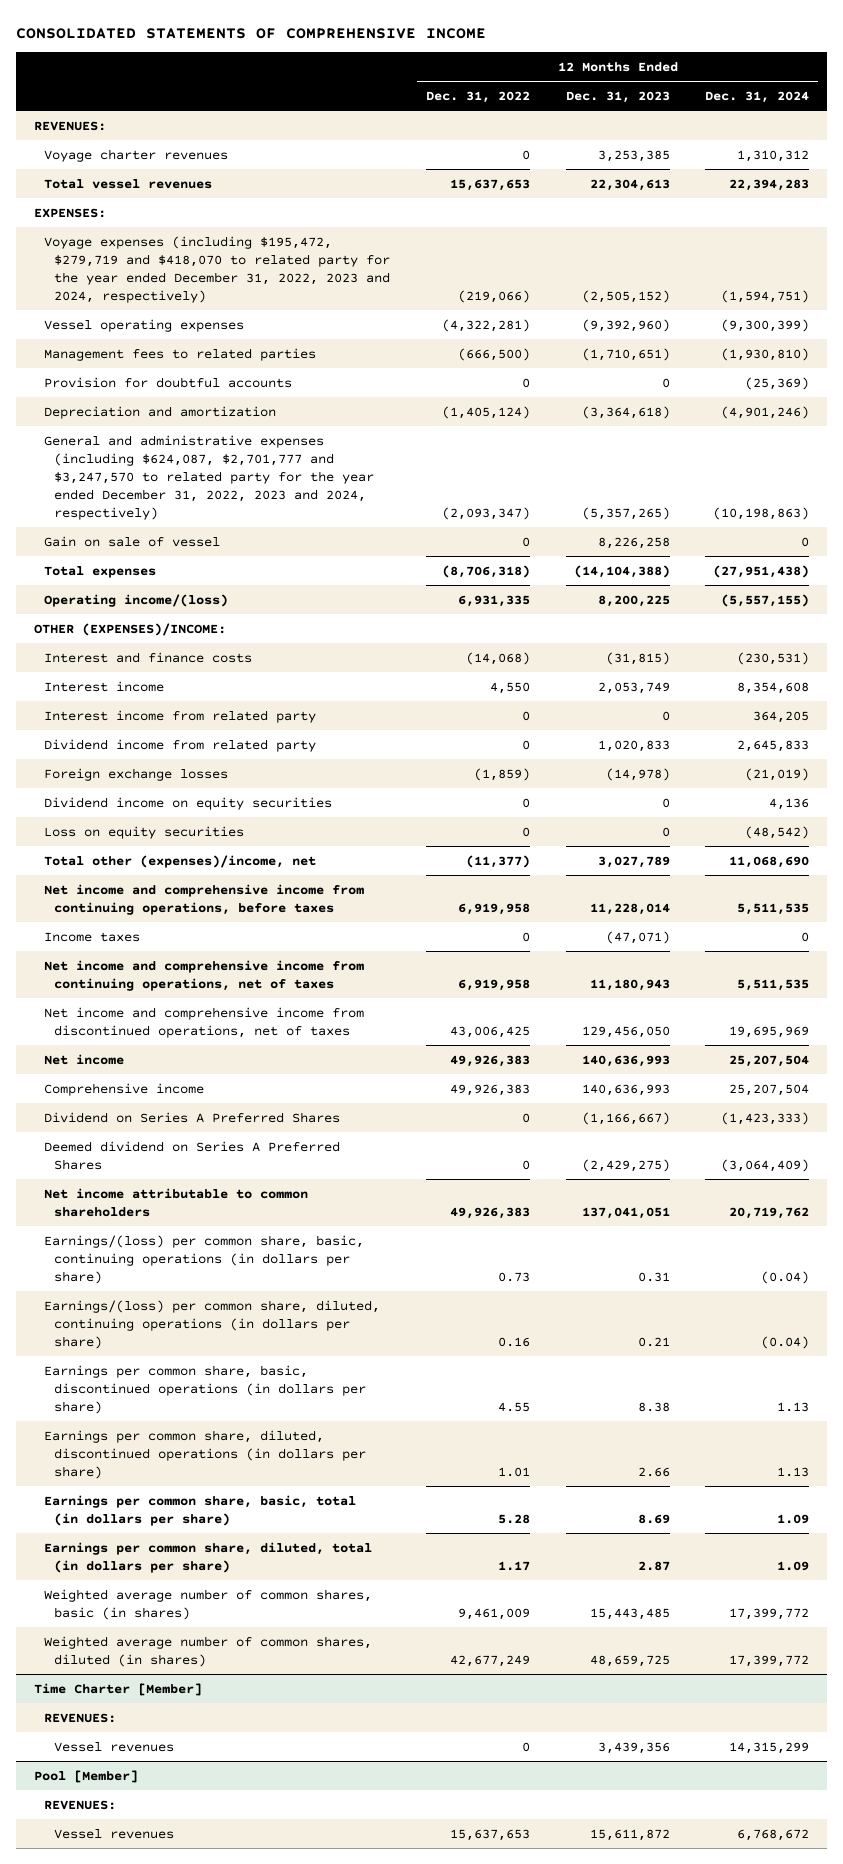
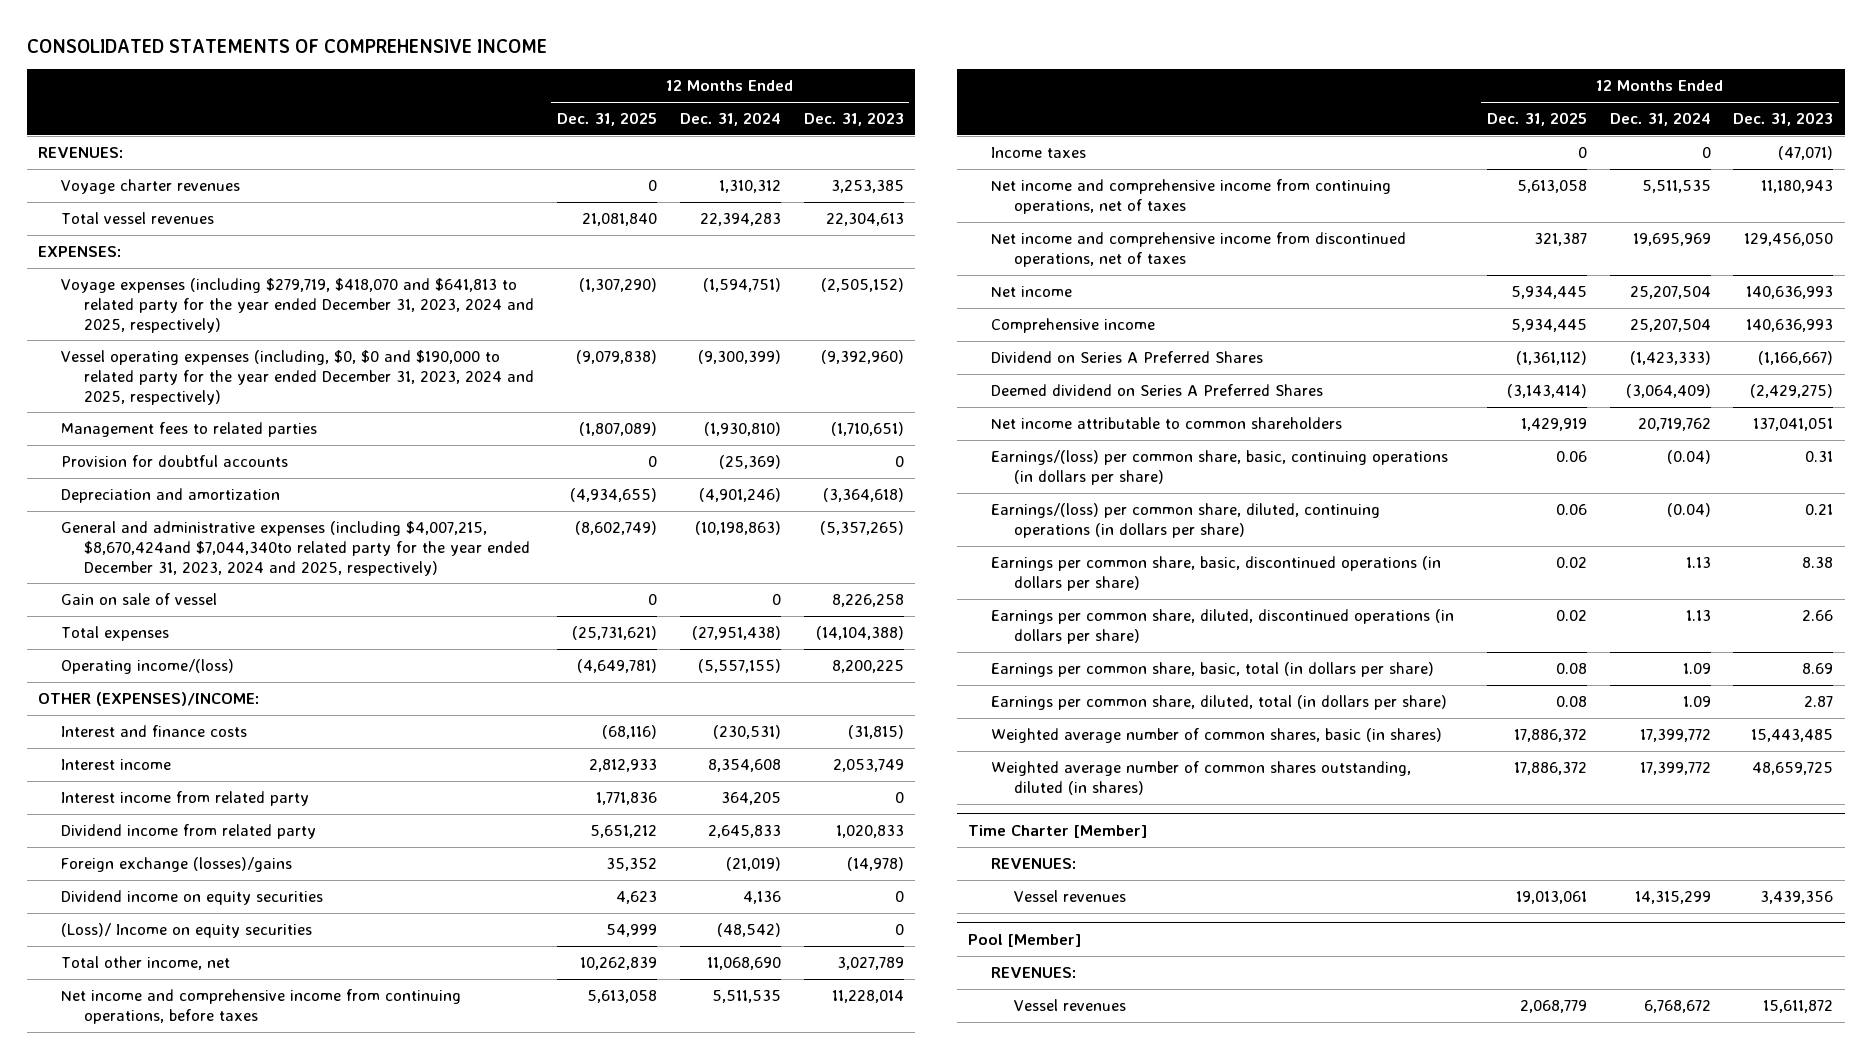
[426,90,531,103] Dec. 31, 2022 -> none
none -> [556,112,657,127] Dec. 31, 2025
[44,235,391,303] Voyage expenses (including $195,472, $279,719 and $418,070 to related party for the year ended December 31, 2022, 2023 and 2024, respectively) -> [61,278,535,333] Voyage expenses (including $279,719, $418,070 and $641,813 to related party for the year ended December 31, 2023, 2024 and 2025, respectively)
[44,318,245,332] Vessel operating expenses -> [61,350,535,405] Vessel operating expenses (including, $0, $0 and $190,000 to related party for the year ended December 31, 2023, 2024 and 2025, respectively)
[44,434,375,520] General and administrative expenses (including $624,087, $2,701,777 and $3,247,570 to related party for the year ended December 31, 2022, 2023 and 2024, respectively) -> [61,521,531,576] General and administrative expenses (including $4,007,215, $8,670,424and $7,044,340to related party for the year ended December 31, 2023, 2024 and 2025, respectively)
[44,767,229,781] Foreign exchange losses -> [61,857,293,873] Foreign exchange (losses)/gains
[44,825,245,839] Loss on equity securities -> [61,923,313,939] (Loss)/ Income on equity securities
[44,854,317,868] Total other (expenses)/income, net -> [61,956,231,971] Total other income, net
[44,1635,373,1667] Weighted average number of common shares, diluted (in shares) -> [990,761,1411,795] Weighted average number of common shares outstanding, diluted (in shares)

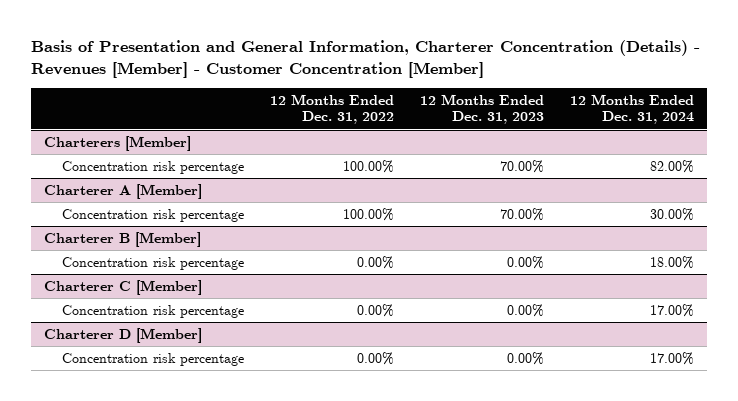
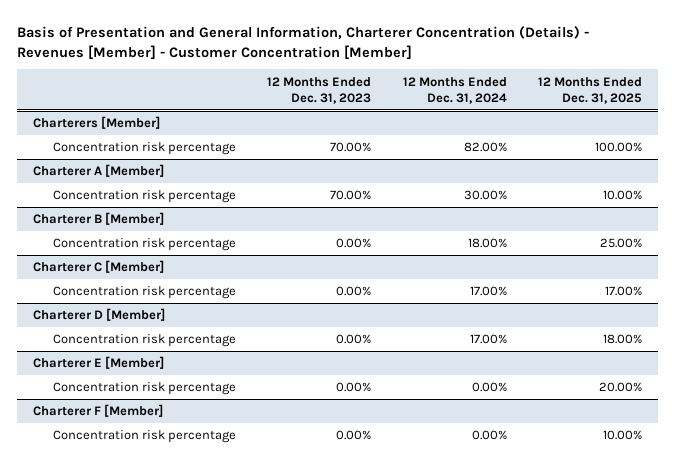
[270,93,395,125] 12 Months Ended Dec. 31, 2022 -> none
none -> [537,76,642,104] 12 Months Ended Dec. 31, 2025
none -> [32,356,164,370] Charterer E [Member]
none -> [52,382,236,396] Concentration risk percentage
none -> [32,404,163,418] Charterer F [Member]
none -> [52,430,236,444] Concentration risk percentage

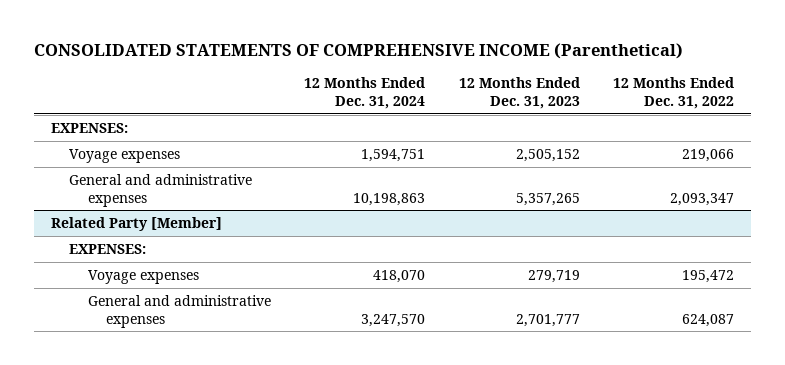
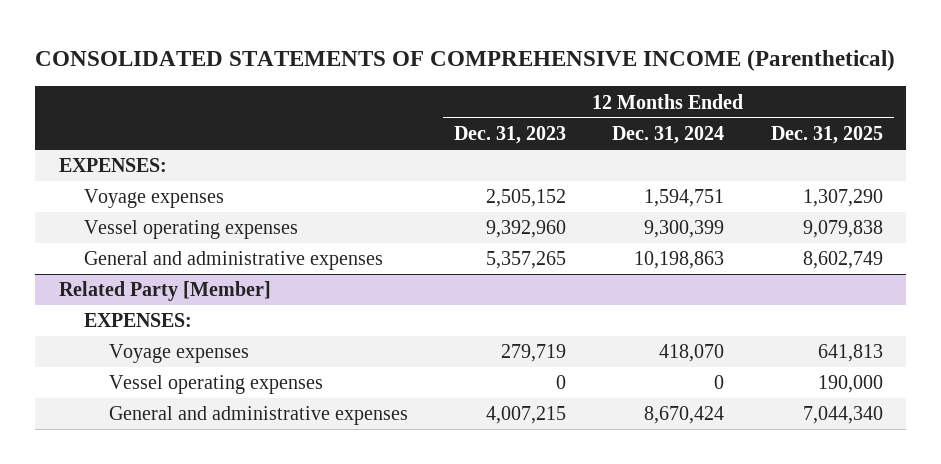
[613,77,735,109] 12 Months Ended Dec. 31, 2022 -> none
none -> [770,125,883,144] Dec. 31, 2025
none -> [83,220,298,240] Vessel operating expenses
none -> [109,375,324,395] Vessel operating expenses
[361,313,426,327] 3,247,570 -> [644,406,725,425] 8,670,424
[515,313,580,327] 2,701,777 -> [486,406,567,425] 4,007,215

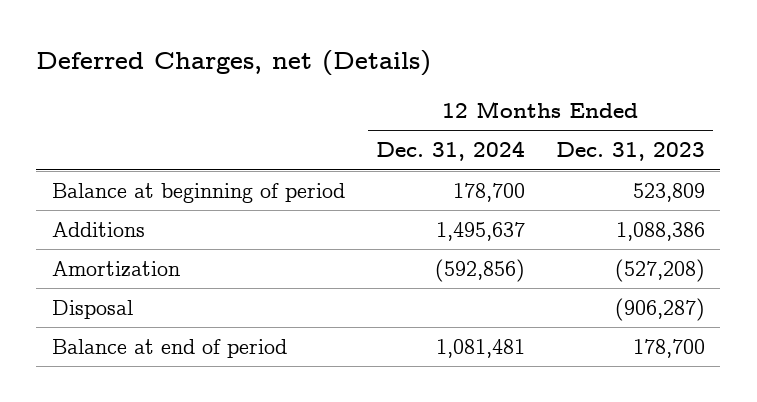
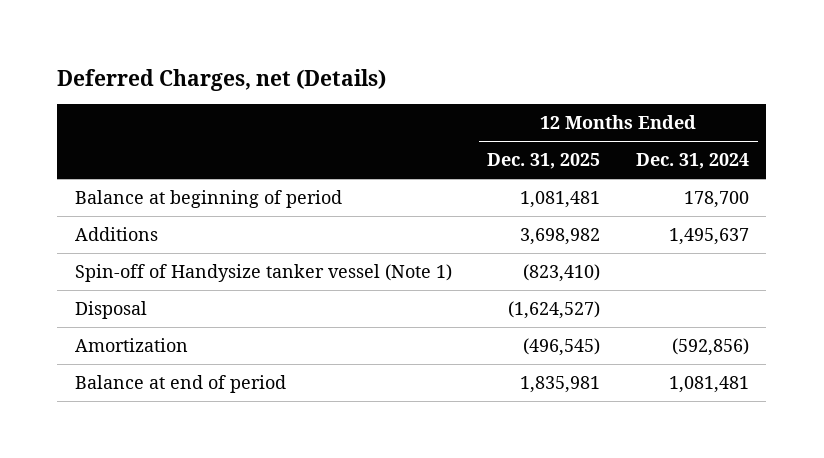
[555,142,705,162] Dec. 31, 2023 -> none
none -> [487,153,601,170] Dec. 31, 2025
none -> [74,264,452,283] Spin-off of Handysize tanker vessel (Note 1)
[51,261,180,278] Amortization -> [74,338,188,353] Amortization

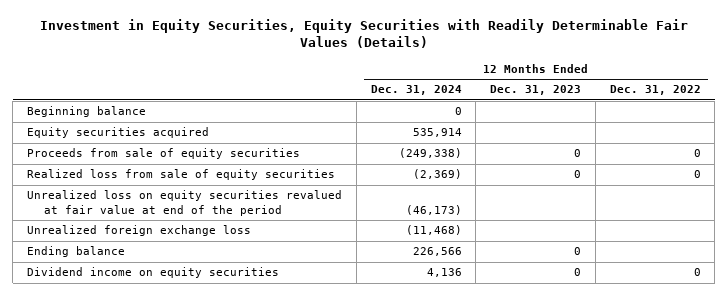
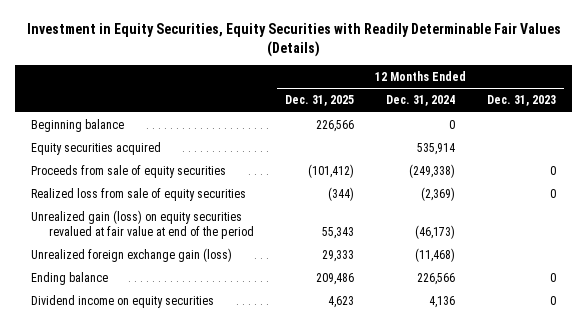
[609,85,701,96] Dec. 31, 2022 -> none
none -> [285,95,355,107] Dec. 31, 2025
[27,190,343,216] Unrealized loss on equity securities revalued at fair value at end of the period -> [31,209,254,240] Unrealized gain (loss) on equity securities revalued at fair value at end of the period
[27,225,252,237] Unrealized foreign exchange loss -> [31,247,233,262] Unrealized foreign exchange gain (loss)

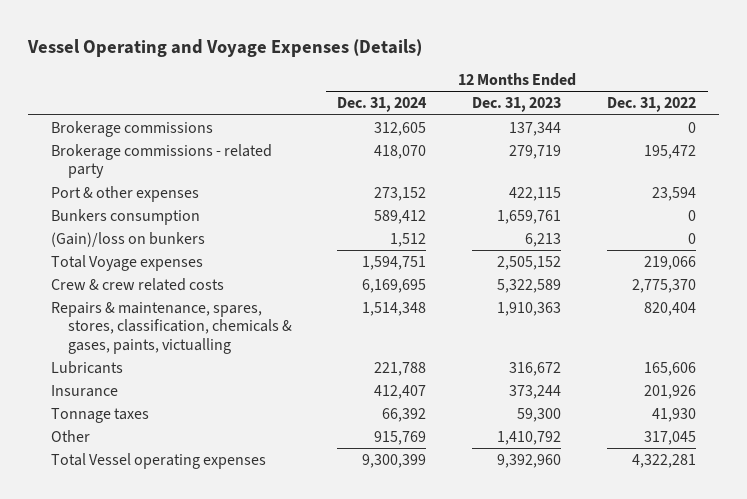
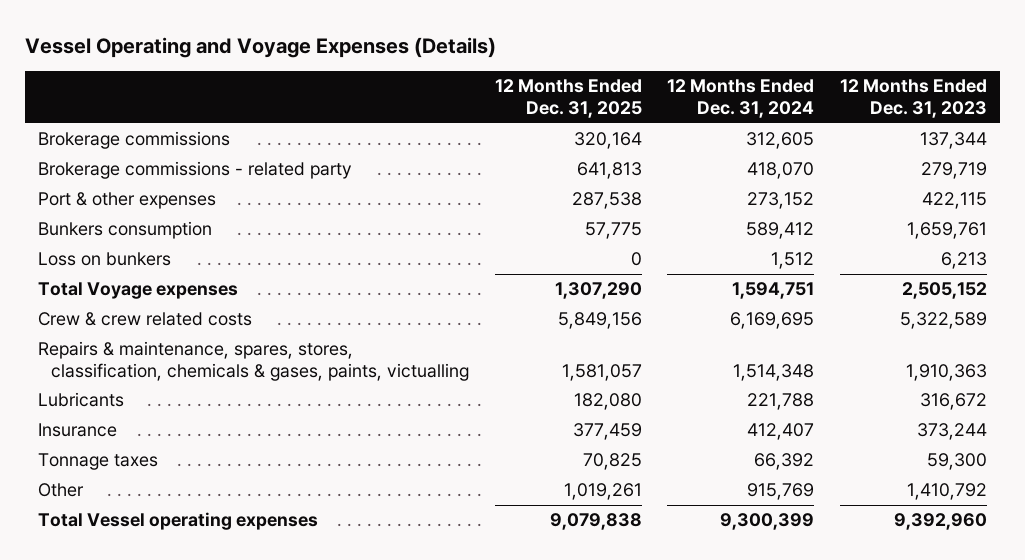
[607,97,697,113] Dec. 31, 2022 -> none
none -> [494,79,642,119] 12 Months Ended Dec. 31, 2025
[50,231,205,247] (Gain)/loss on bunkers -> [38,252,172,267] Loss on bunkers

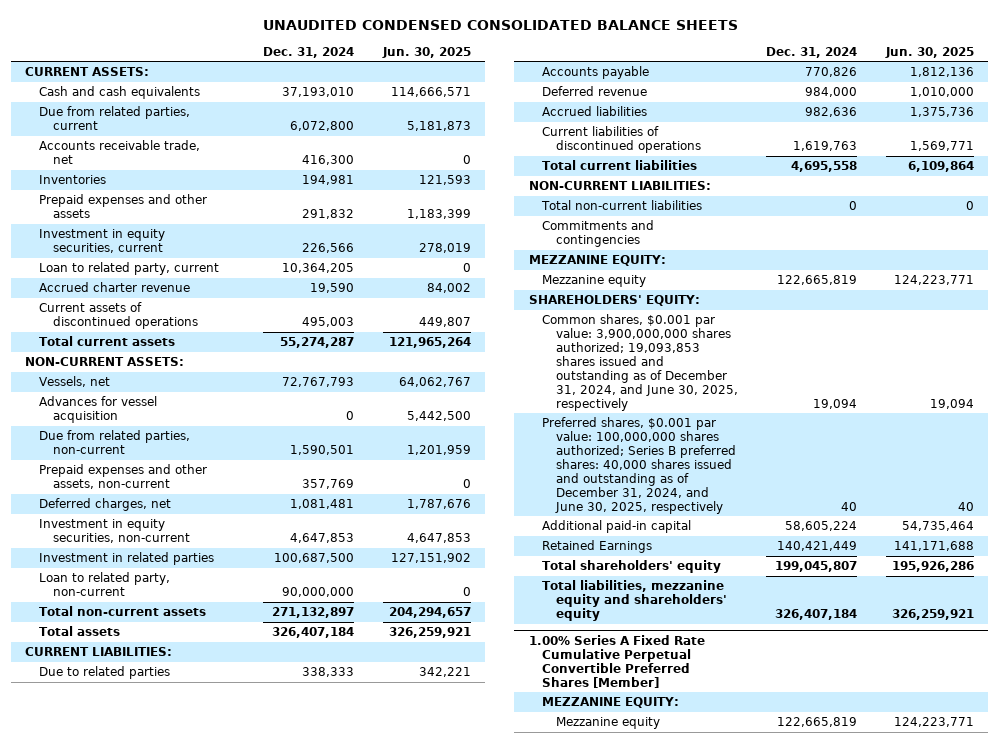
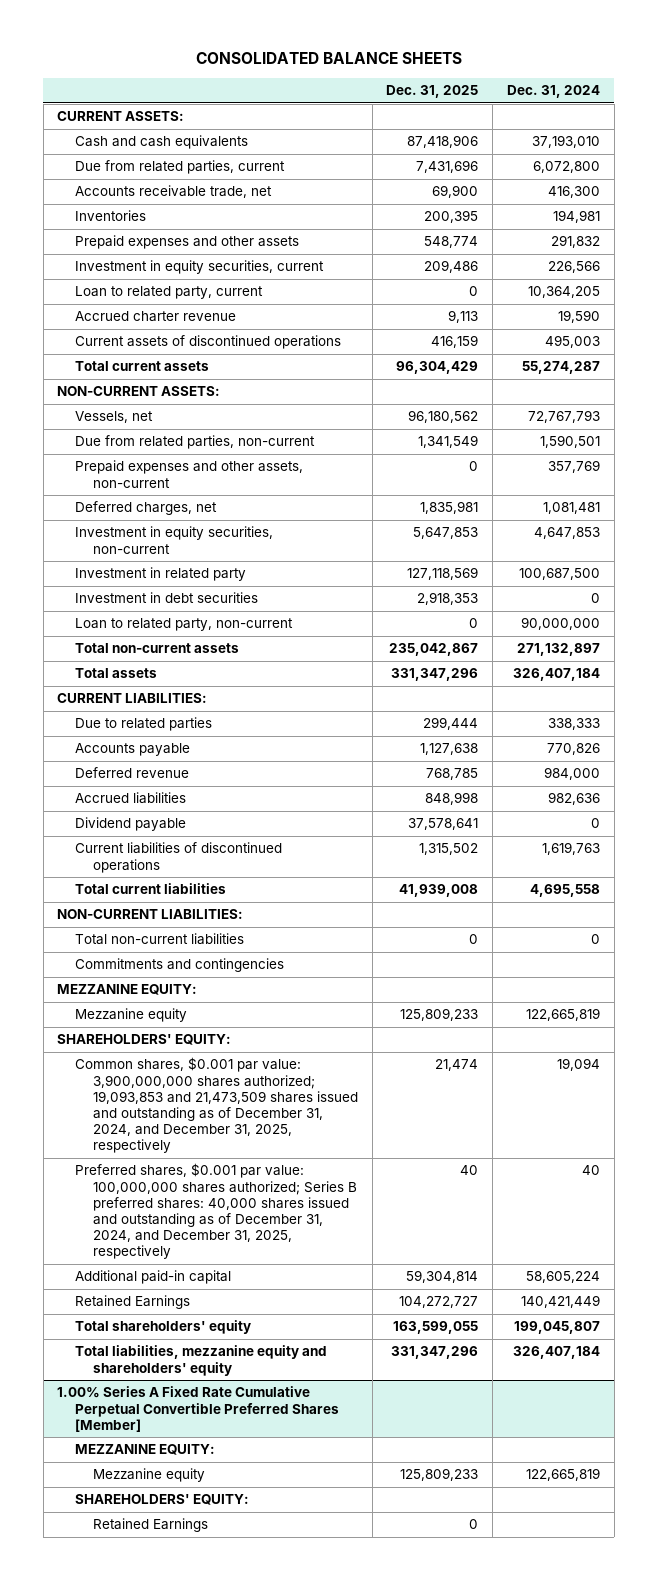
[262,19,738,30] UNAUDITED CONDENSED CONSOLIDATED BALANCE SHEETS -> [195,52,462,65] CONSOLIDATED BALANCE SHEETS
[381,46,471,58] Jun. 30, 2025 -> none
none -> [386,85,479,99] Dec. 31, 2025
[39,396,158,424] Advances for vessel acquisition -> none
[39,552,215,566] Investment in related parties -> [75,567,247,582] Investment in related party
none -> [75,592,259,604] Investment in debt securities
none -> [75,817,187,832] Dividend payable
[542,314,739,411] Common shares, $0.001 par value: 3,900,000,000 shares authorized; 19,093,853 shares issued and outstanding as of December 31, 2024, and June 30, 2025, respectively -> [75,1057,358,1154] Common shares, $0.001 par value: 3,900,000,000 shares authorized; 19,093,853 and 21,473,509 shares issued and outstanding as of December 31, 2024, and December 31, 2025, respectively
[542,417,737,514] Preferred shares, $0.001 par value: 100,000,000 shares authorized; Series B preferred shares: 40,000 shares issued and outstanding as of December 31, 2024, and June 30, 2025, respectively -> [75,1163,357,1260] Preferred shares, $0.001 par value: 100,000,000 shares authorized; Series B preferred shares: 40,000 shares issued and outstanding as of December 31, 2024, and December 31, 2025, respectively
none -> [75,1494,250,1506] SHAREHOLDERS' EQUITY:
none -> [92,1518,208,1533] Retained Earnings

